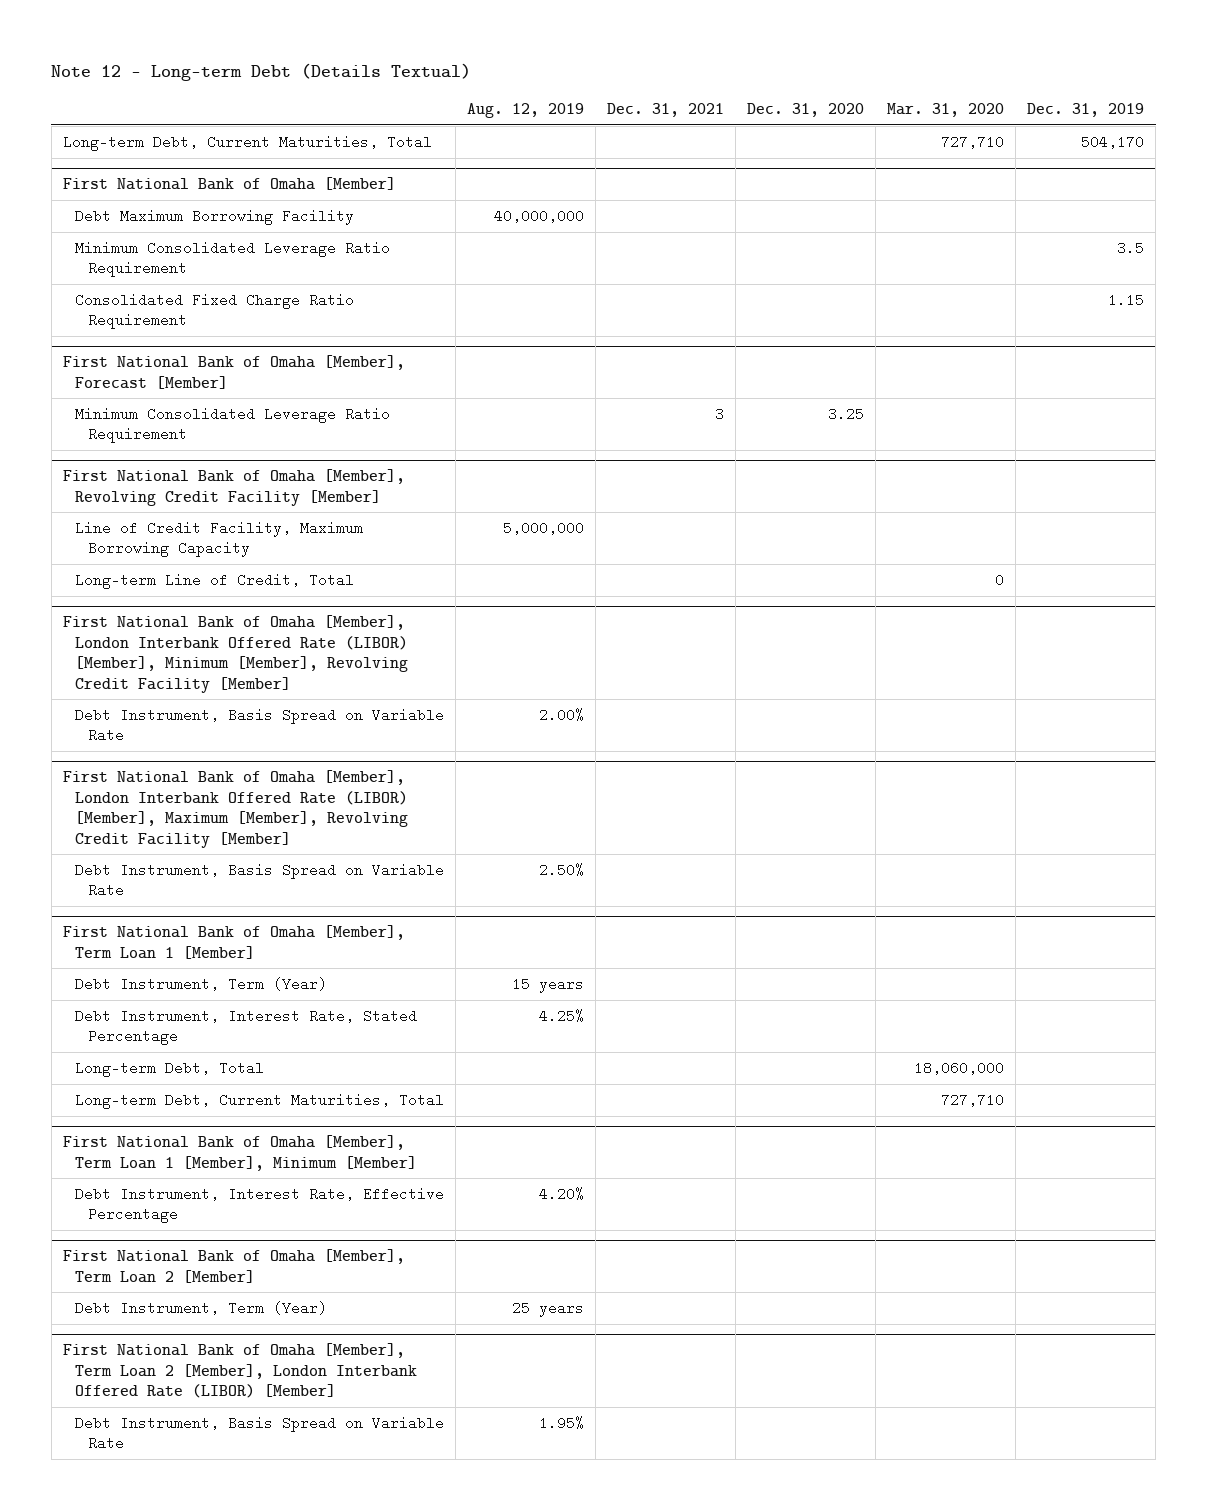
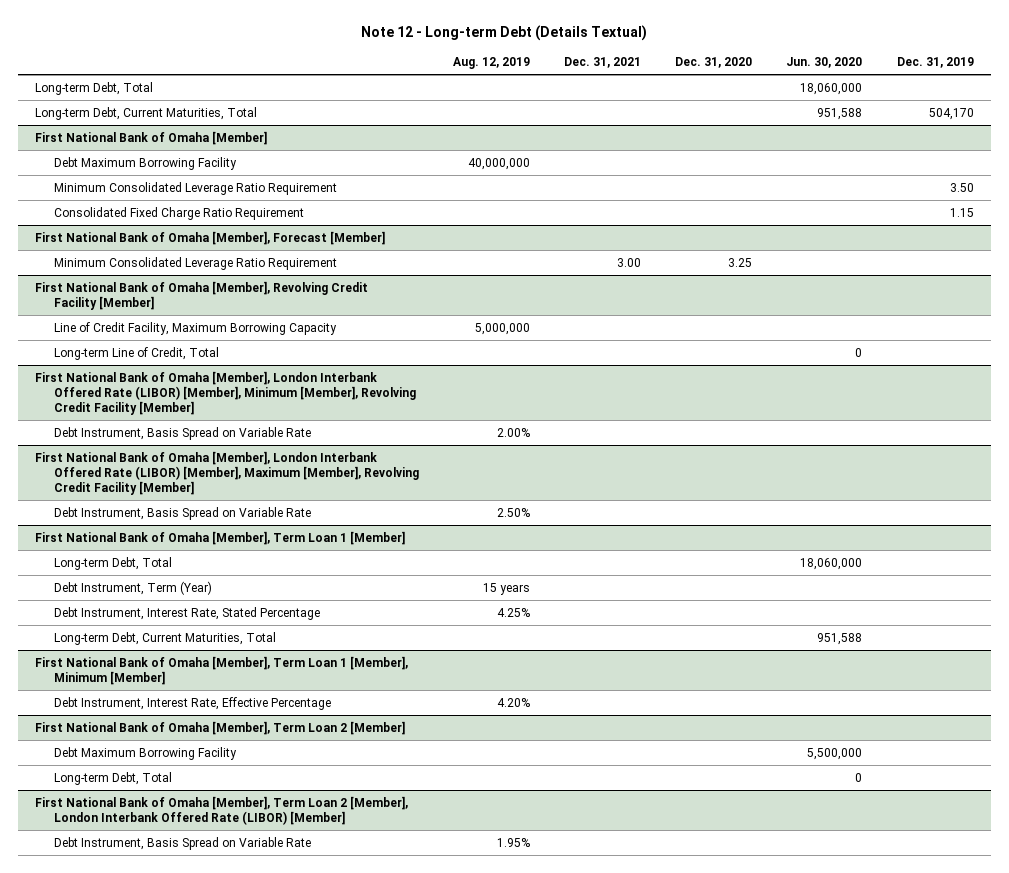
[887,103,1005,118] Mar. 31, 2020 -> none
none -> [786,57,863,69] Jun. 30, 2020
none -> [35,81,154,95] Long-term Debt, Total
[1117,240,1145,255] 3.5 -> [949,182,974,192] 3.50
[715,406,725,421] 3 -> [616,257,641,267] 3.00
[75,1060,265,1077] Long-term Debt, Total -> [53,556,172,570] Long-term Debt, Total
[75,1300,328,1315] Debt Instrument, Term (Year) -> none
none -> [53,746,237,760] Debt Maximum Borrowing Facility
none -> [53,771,172,785] Long-term Debt, Total

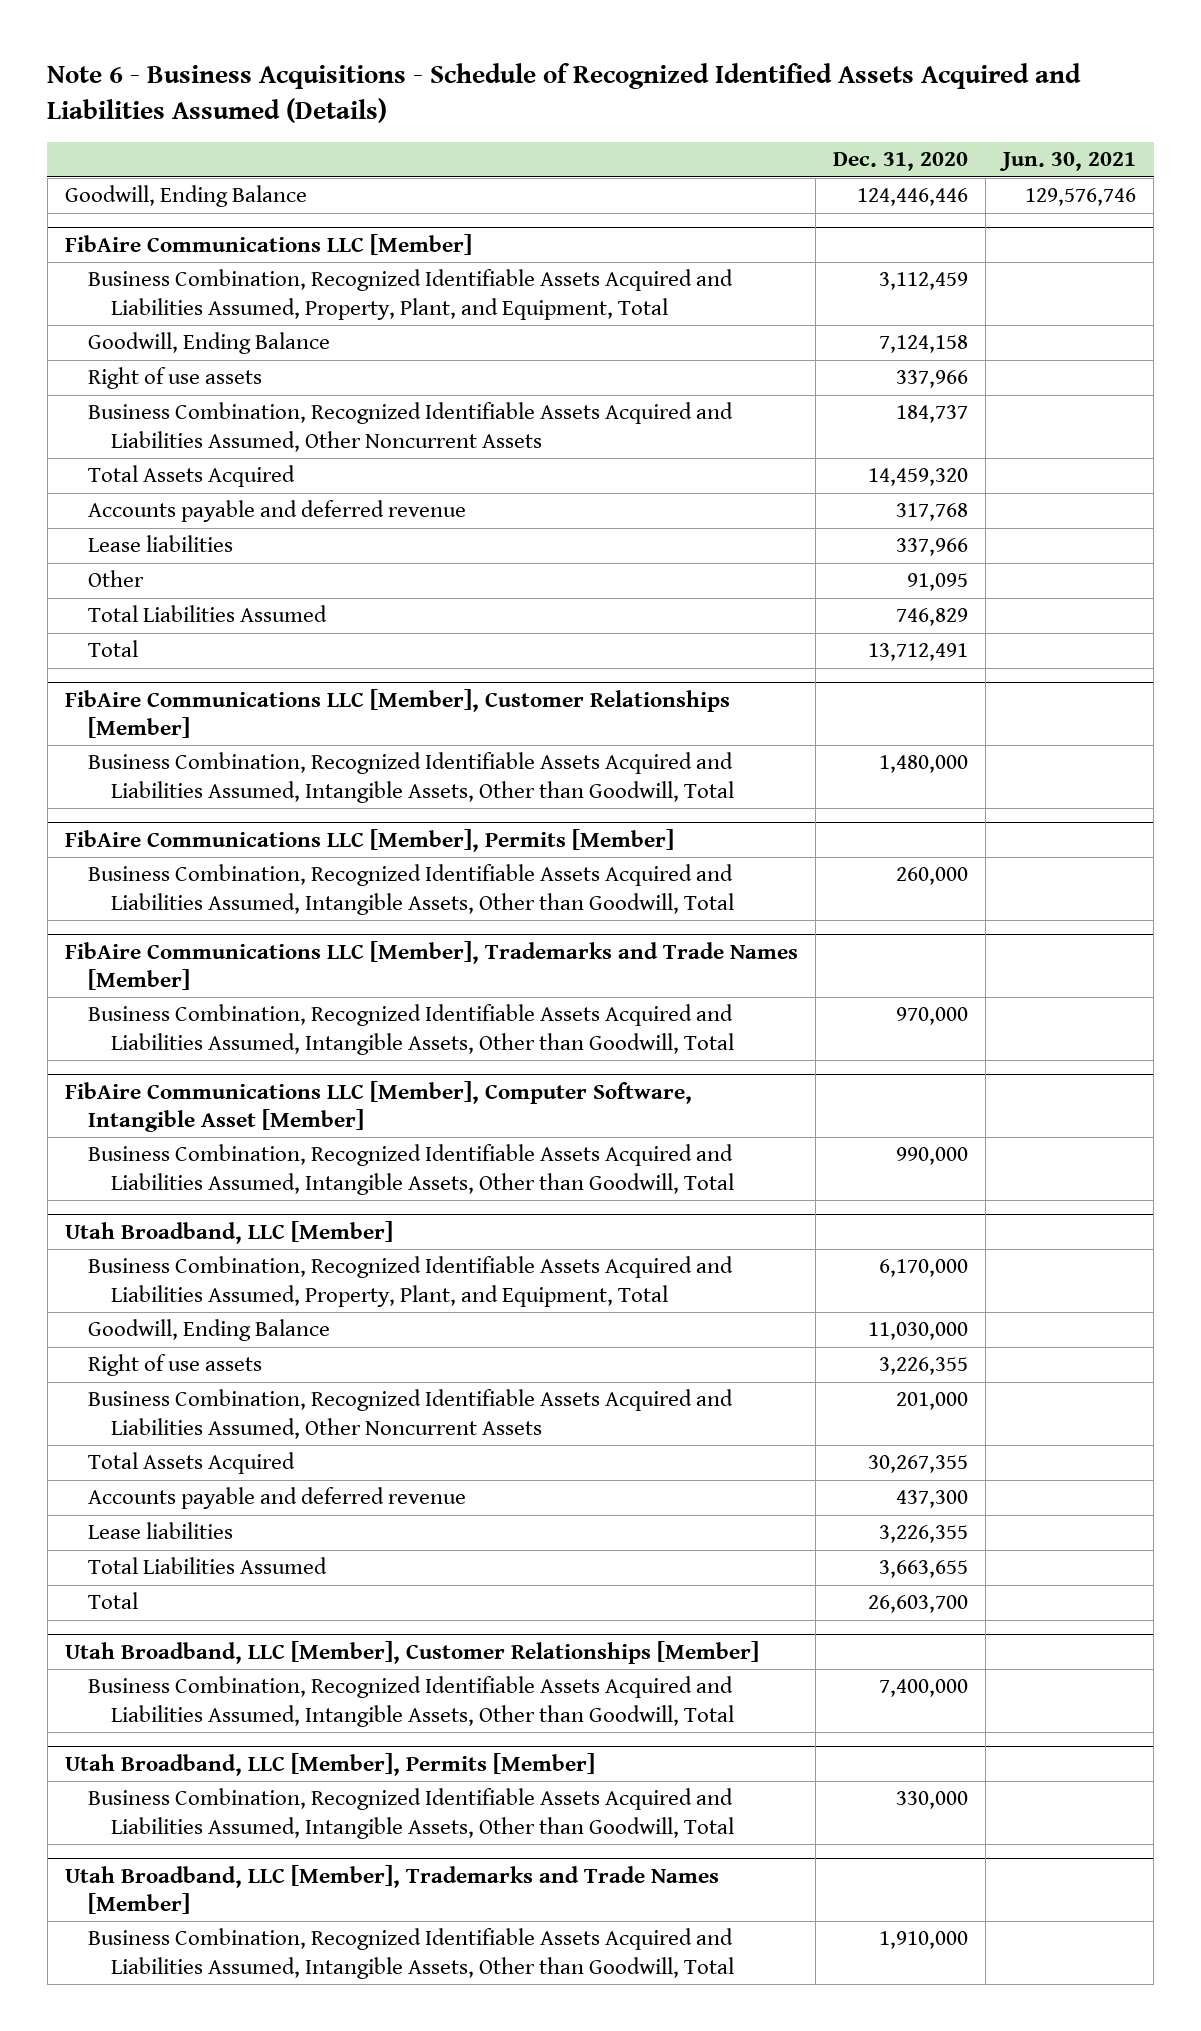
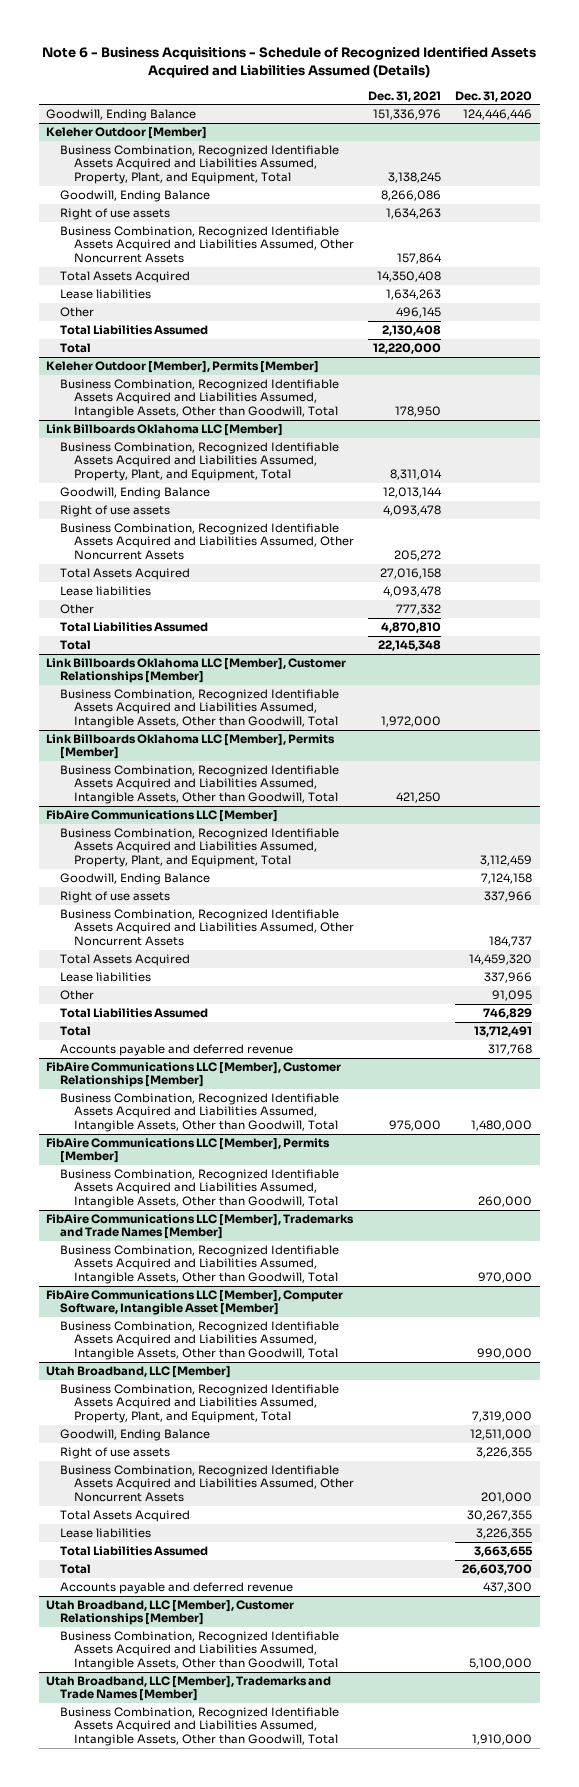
[999,152,1137,172] Jun. 30, 2021 -> none
none -> [367,90,441,102] Dec. 31, 2021
none -> [46,127,208,140] Keleher Outdoor [Member]
none -> [59,145,339,184] Business Combination, Recognized Identifiable Assets Acquired and Liabilities Assumed, Property, Plant, and Equipment, Total
none -> [59,190,210,203] Goodwill, Ending Balance
none -> [59,208,170,221] Right of use assets
none -> [59,226,354,263] Business Combination, Recognized Identifiable Assets Acquired and Liabilities Assumed, Other Noncurrent Assets
none -> [59,271,190,284] Total Assets Acquired
none -> [59,289,151,300] Lease liabilities
none -> [59,307,94,318] Other
none -> [59,325,208,336] Total Liabilities Assumed
none -> [59,343,91,354] Total
none -> [46,361,320,374] Keleher Outdoor [Member], Permits [Member]
none -> [59,379,339,418] Business Combination, Recognized Identifiable Assets Acquired and Liabilities Assumed, Intangible Assets, Other than Goodwill, Total
none -> [46,424,284,437] Link Billboards Oklahoma LLC [Member]
none -> [59,442,339,481] Business Combination, Recognized Identifiable Assets Acquired and Liabilities Assumed, Property, Plant, and Equipment, Total
none -> [59,487,210,500] Goodwill, Ending Balance
none -> [59,505,170,518] Right of use assets
none -> [59,523,354,560] Business Combination, Recognized Identifiable Assets Acquired and Liabilities Assumed, Other Noncurrent Assets
none -> [59,568,190,581] Total Assets Acquired
none -> [59,586,151,597] Lease liabilities
none -> [59,604,94,615] Other
none -> [59,622,208,633] Total Liabilities Assumed
none -> [59,640,91,651] Total
none -> [46,658,347,684] Link Billboards Oklahoma LLC [Member], Customer Relationships [Member]
none -> [59,689,339,728] Business Combination, Recognized Identifiable Assets Acquired and Liabilities Assumed, Intangible Assets, Other than Goodwill, Total
none -> [46,734,336,760] Link Billboards Oklahoma LLC [Member], Permits [Member]
none -> [59,765,339,804] Business Combination, Recognized Identifiable Assets Acquired and Liabilities Assumed, Intangible Assets, Other than Goodwill, Total
[87,500,466,523] Accounts payable and deferred revenue -> [59,1044,293,1057] Accounts payable and deferred revenue
[879,1259,969,1278] 6,170,000 -> [472,1410,533,1422] 7,319,000
[868,1322,969,1341] 11,030,000 -> [470,1429,533,1441] 12,511,000
[87,1487,466,1510] Accounts payable and deferred revenue -> [59,1582,293,1595] Accounts payable and deferred revenue
[64,1752,595,1776] Utah Broadband, LLC [Member], Permits [Member] -> none
[87,1788,734,1839] Business Combination, Recognized Identifiable Assets Acquired and Liabilities Assumed, Intangible Assets, Other than Goodwill, Total -> none
[879,1679,969,1698] 7,400,000 -> [469,1657,533,1669] 5,100,000

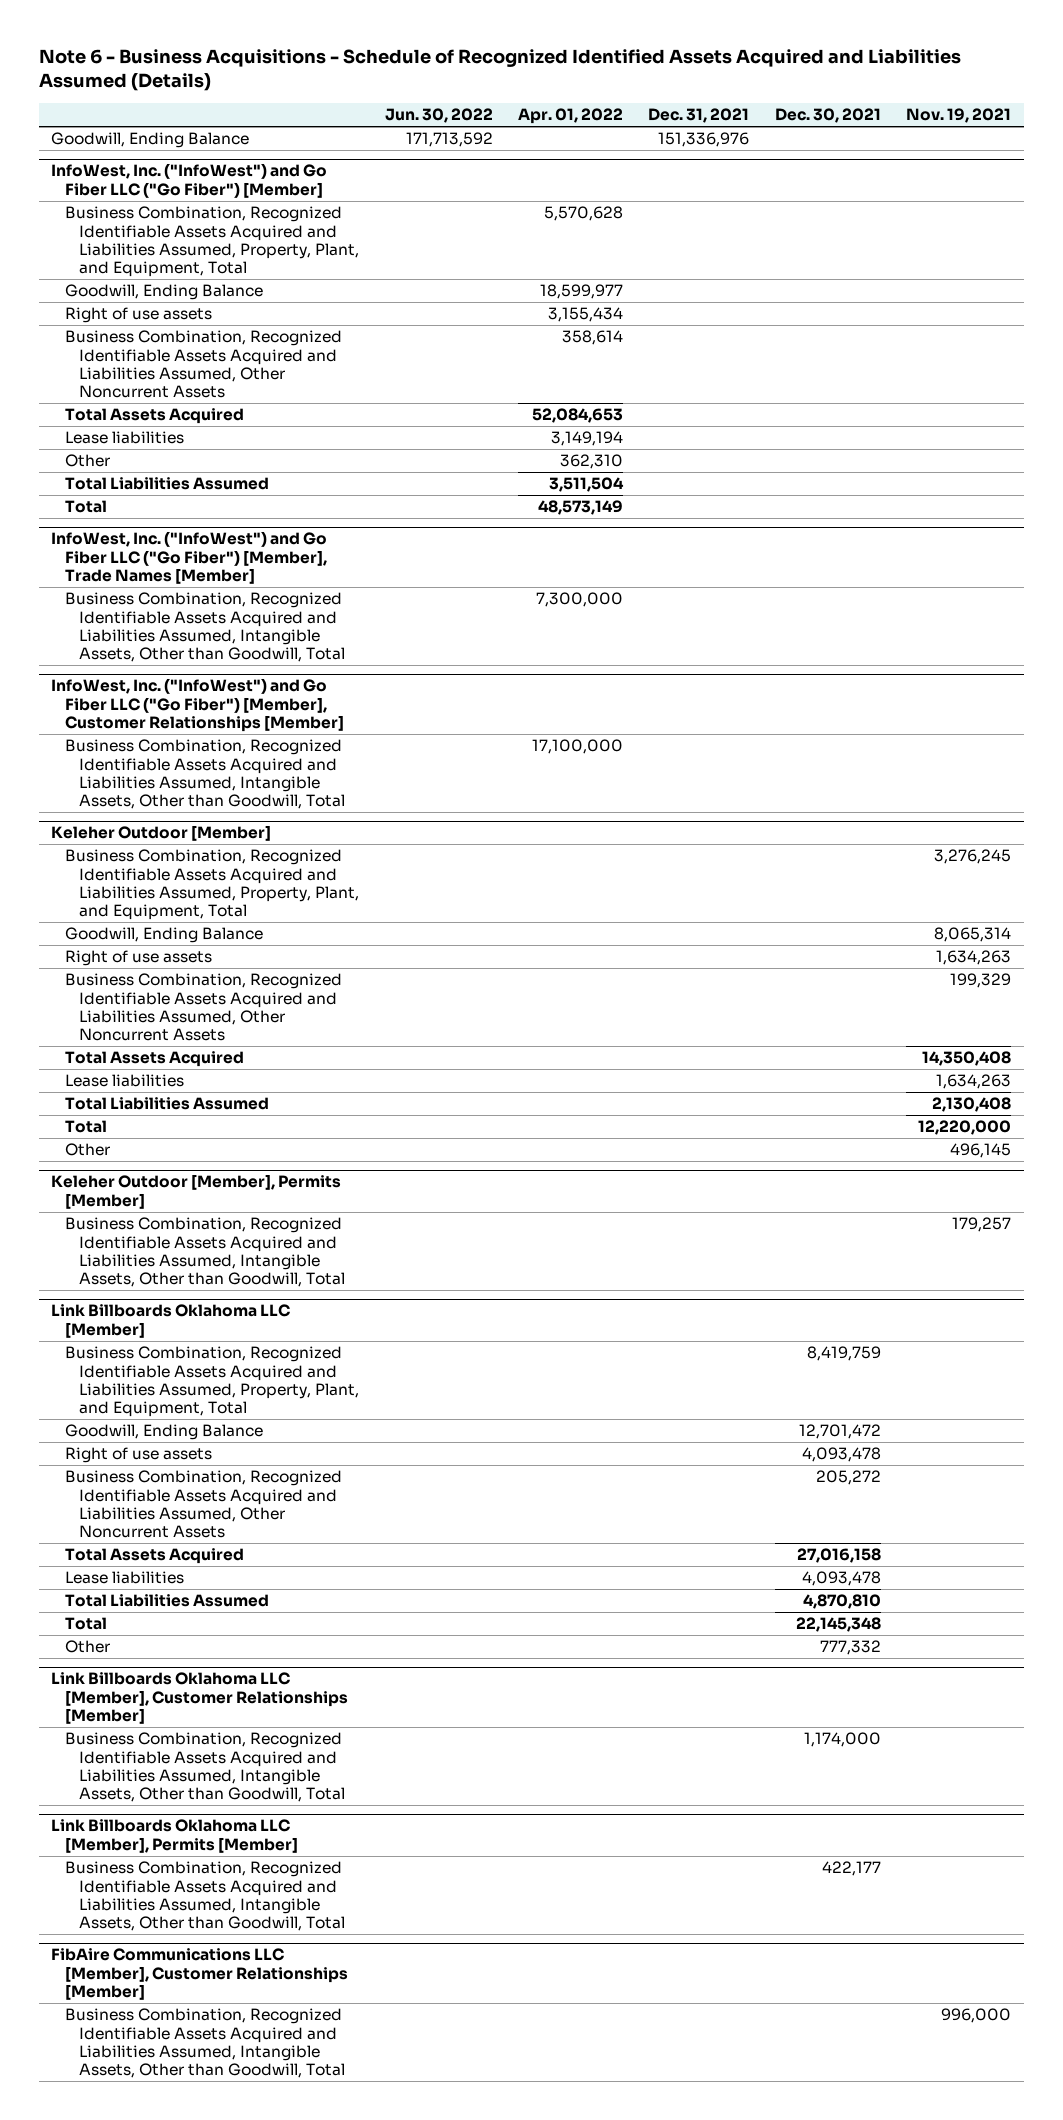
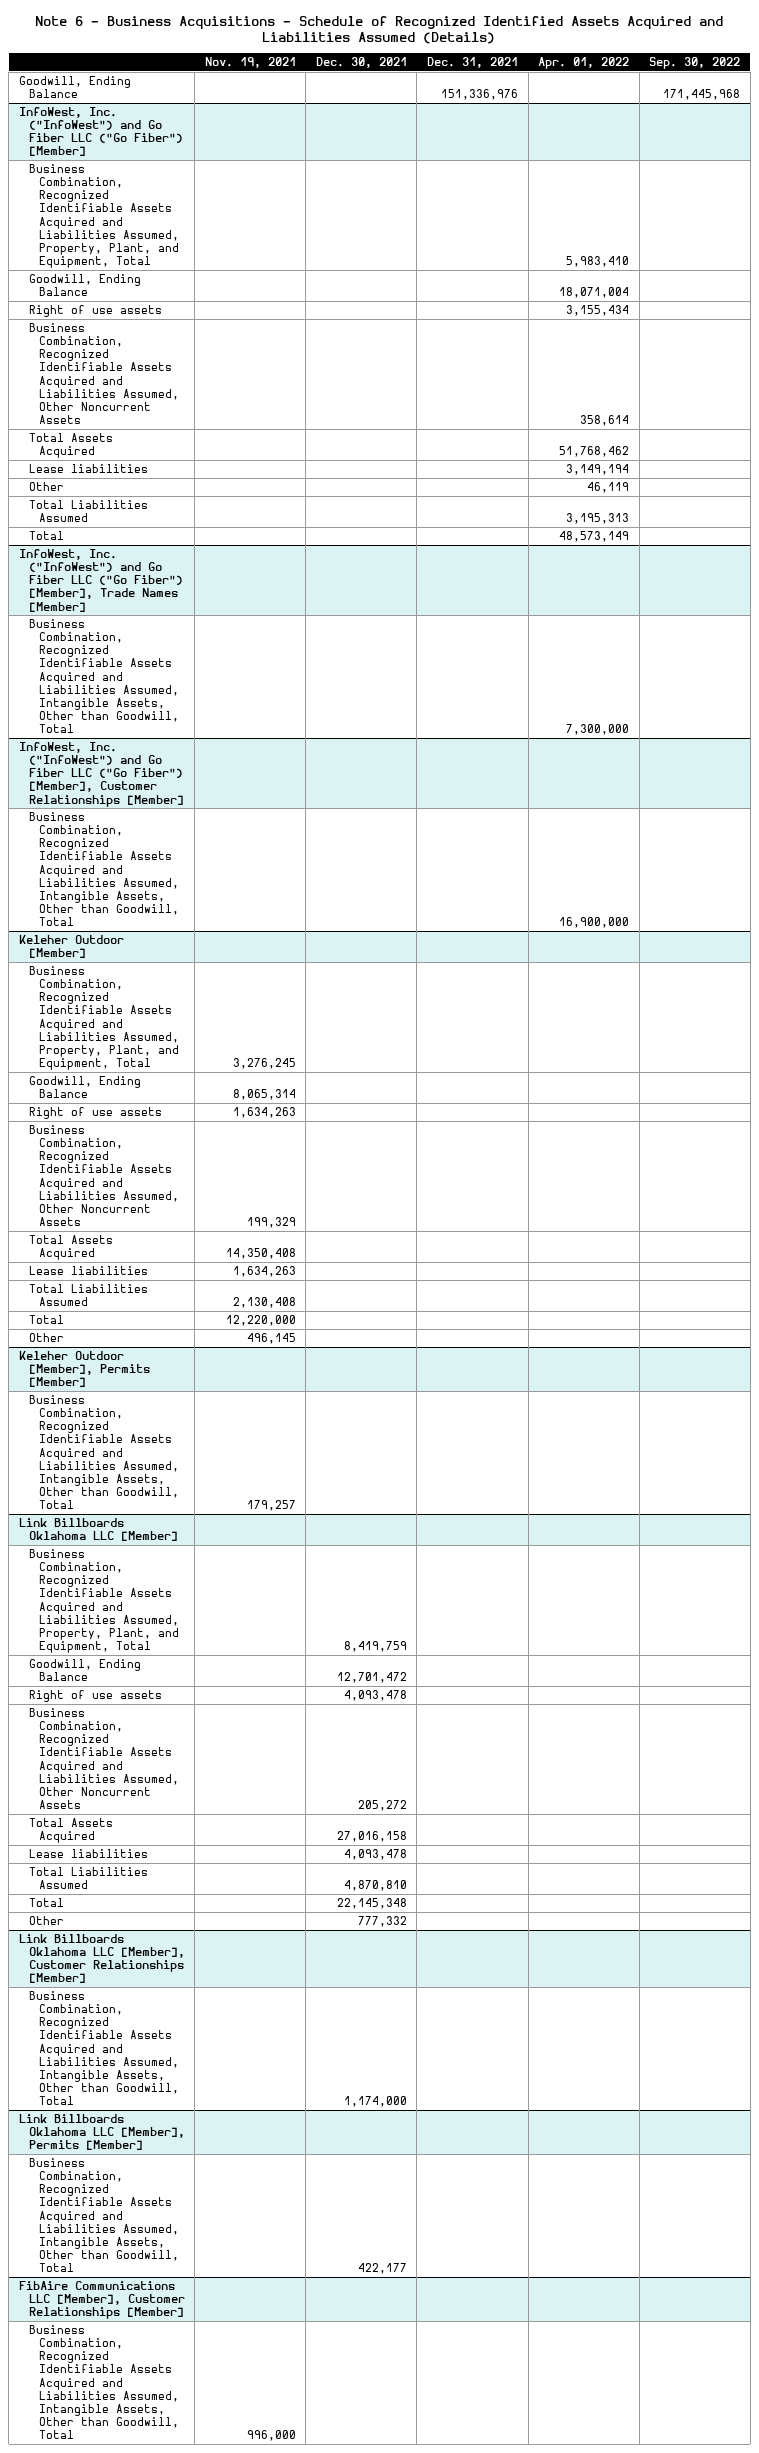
[384,108,493,124] Jun. 30, 2022 -> none
none -> [649,57,741,70] Sep. 30, 2022
[544,206,624,222] 5,570,628 -> [566,256,630,268] 5,983,410
[540,284,624,300] 18,599,977 -> [559,287,630,299] 18,071,004
[532,408,624,424] 52,084,653 -> [559,446,630,458] 51,768,462
[560,454,624,470] 362,310 -> [587,481,630,493] 46,119
[549,477,625,493] 3,511,504 -> [566,513,630,525] 3,195,313
[532,739,624,755] 17,100,000 -> [559,917,630,929] 16,900,000

